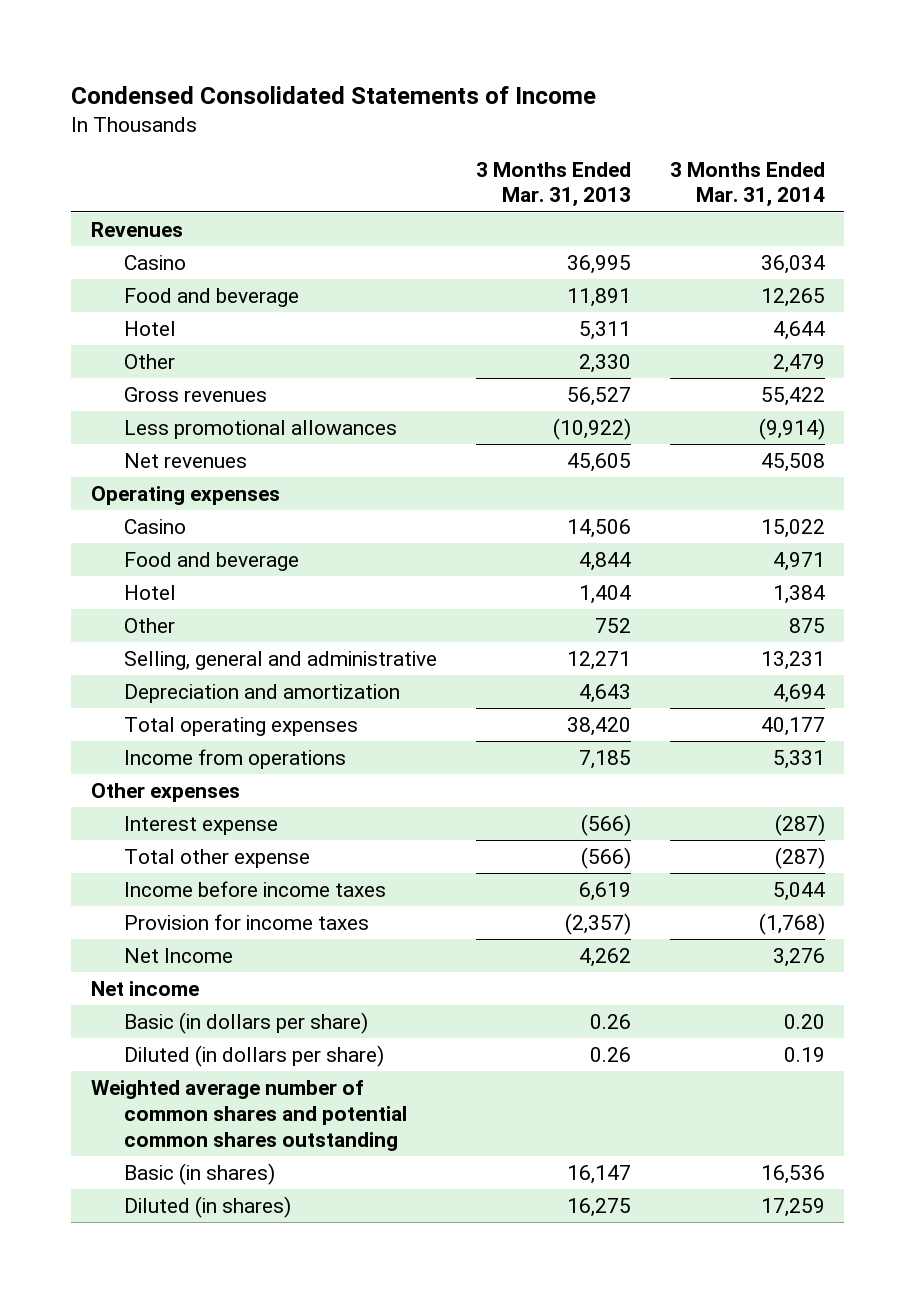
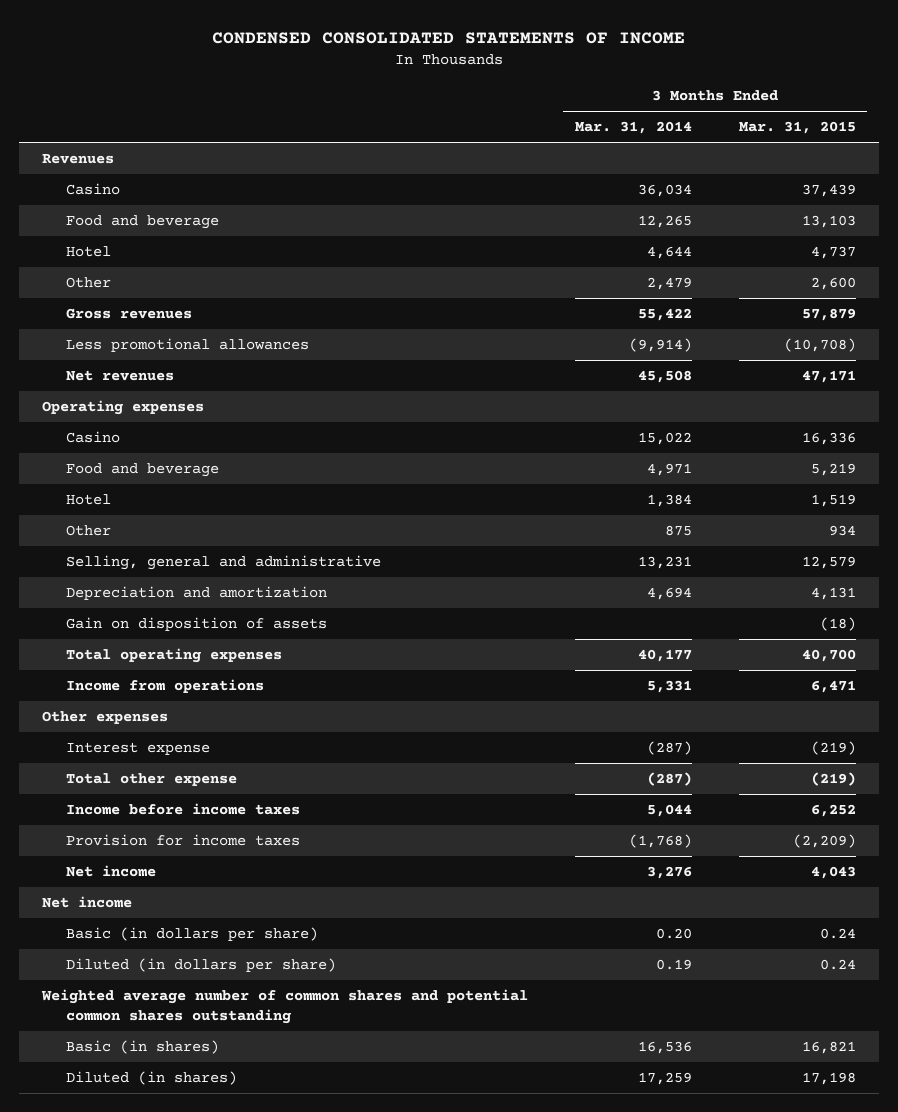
[71,85,597,104] Condensed Consolidated Statements of Income -> [212,32,686,45] CONDENSED CONSOLIDATED STATEMENTS OF INCOME
[475,161,631,208] 3 Months Ended Mar. 31, 2013 -> none
none -> [738,121,856,135] Mar. 31, 2015
none -> [65,617,327,632] Gain on disposition of assets
[123,947,233,963] Net Income -> [65,865,156,878] Net income

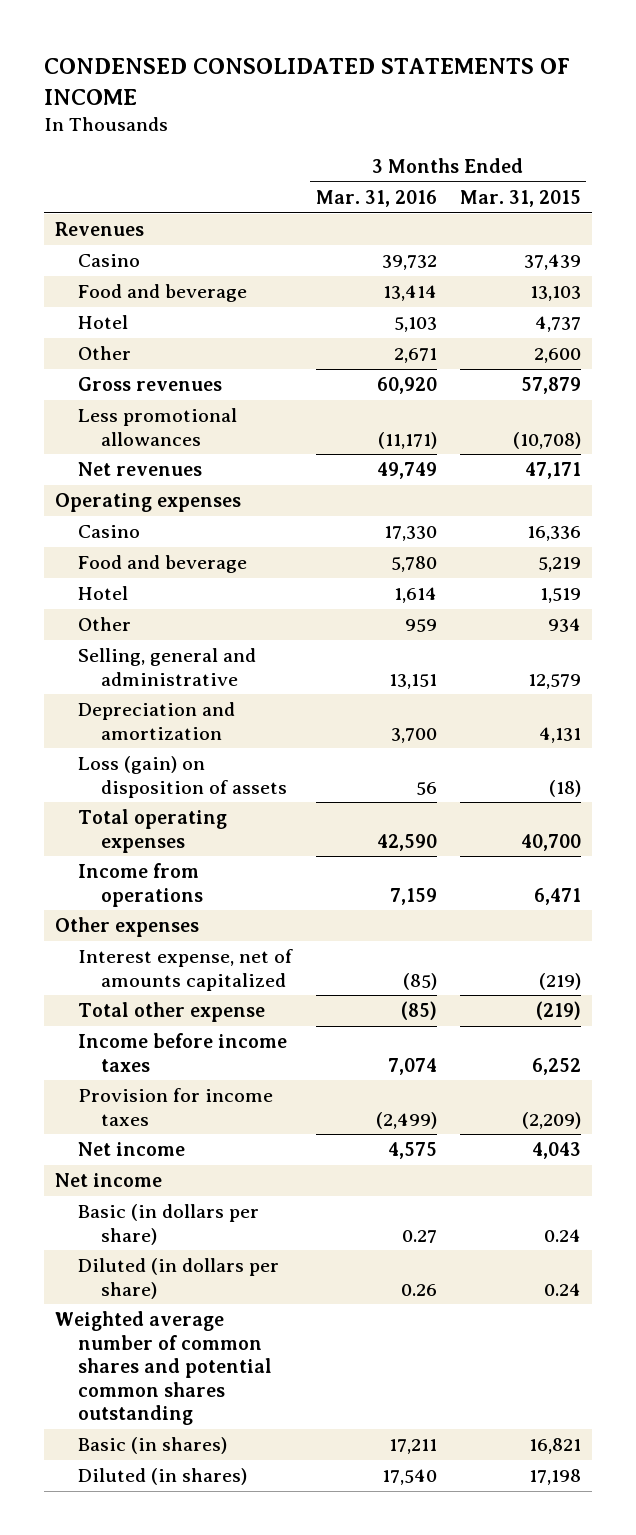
[575,121,693,135] Mar. 31, 2014 -> none
none -> [315,190,437,208] Mar. 31, 2016
[65,617,327,632] Gain on disposition of assets -> [78,756,288,798] Loss (gain) on disposition of assets
[65,742,210,756] Interest expense -> [78,949,294,991] Interest expense, net of amounts capitalized

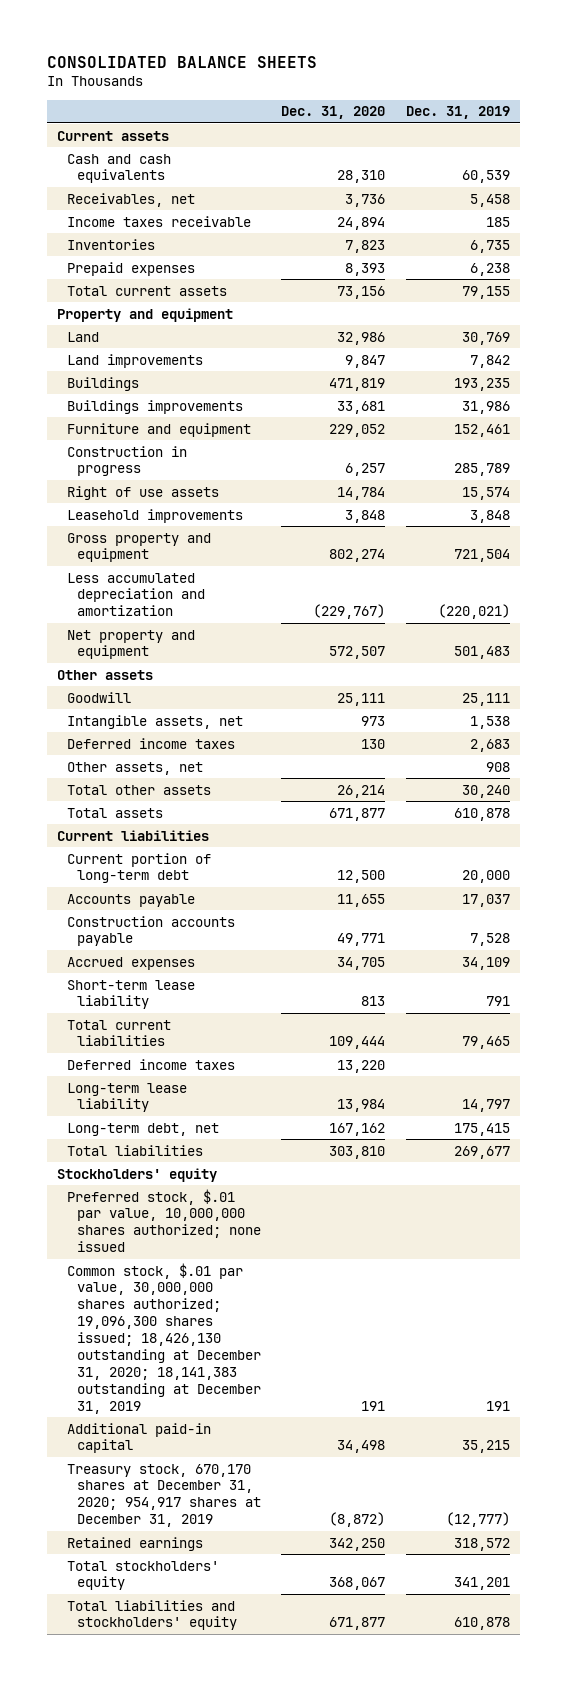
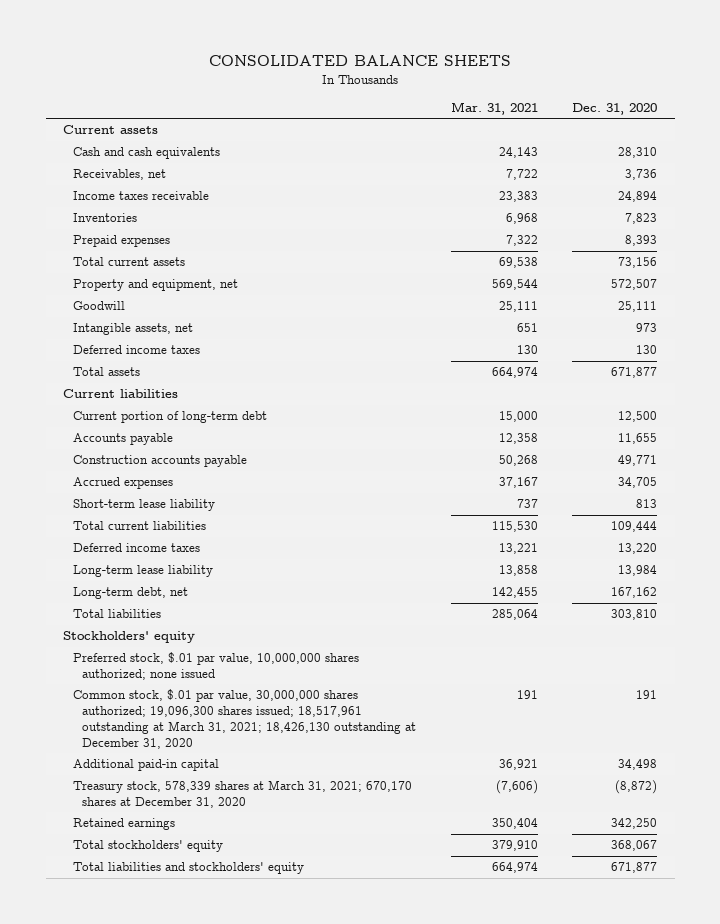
[405,106,510,120] Dec. 31, 2019 -> none
none -> [450,102,538,116] Mar. 31, 2021
[56,307,233,322] Property and equipment -> none
[67,331,100,342] Land -> none
[67,353,204,368] Land improvements -> none
[67,376,140,391] Buildings -> none
[67,399,244,414] Buildings improvements -> none
[67,422,252,437] Furniture and equipment -> none
[67,445,188,477] Construction in progress -> none
[67,485,220,500] Right of use assets -> none
[67,508,244,523] Leasehold improvements -> none
[67,532,212,563] Gross property and equipment -> none
[67,572,206,617] Less accumulated depreciation and amortization -> none
[56,669,153,680] Other assets -> none
[67,629,196,660] Net property and equipment -> [72,279,238,292] Property and equipment, net
[67,761,204,775] Other assets, net -> none
[67,784,212,795] Total other assets -> none
[67,1262,262,1414] Common stock, $.01 par value, 30,000,000 shares authorized; 19,096,300 shares issued; 18,426,130 outstanding at December 31, 2020; 18,141,383 outstanding at December 31, 2019 -> [72,689,417,750] Common stock, $.01 par value, 30,000,000 shares authorized; 19,096,300 shares issued; 18,517,961 outstanding at March 31, 2021; 18,426,130 outstanding at December 31, 2020
[67,1463,262,1528] Treasury stock, 670,170 shares at December 31, 2020; 954,917 shares at December 31, 2019 -> [72,780,412,809] Treasury stock, 578,339 shares at March 31, 2021; 670,170 shares at December 31, 2020

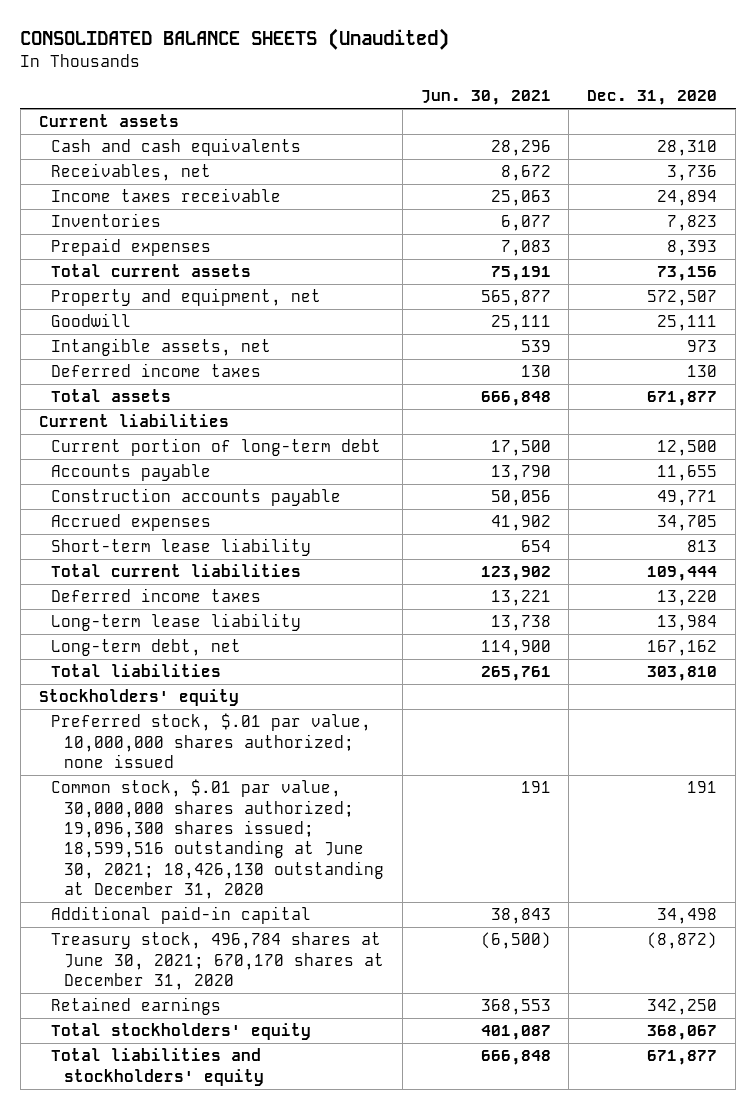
[209,55,512,67] CONSOLIDATED BALANCE SHEETS -> [20,28,450,51] CONSOLIDATED BALANCE SHEETS (Unaudited)
[450,102,538,116] Mar. 31, 2021 -> none
none -> [420,90,551,106] Jun. 30, 2021
[72,689,417,750] Common stock, $.01 par value, 30,000,000 shares authorized; 19,096,300 shares issued; 18,517,961 outstanding at March 31, 2021; 18,426,130 outstanding at December 31, 2020 -> [51,779,384,899] Common stock, $.01 par value, 30,000,000 shares authorized; 19,096,300 shares issued; 18,599,516 outstanding at June 30, 2021; 18,426,130 outstanding at December 31, 2020
[72,780,412,809] Treasury stock, 578,339 shares at March 31, 2021; 670,170 shares at December 31, 2020 -> [51,932,384,991] Treasury stock, 496,784 shares at June 30, 2021; 670,170 shares at December 31, 2020

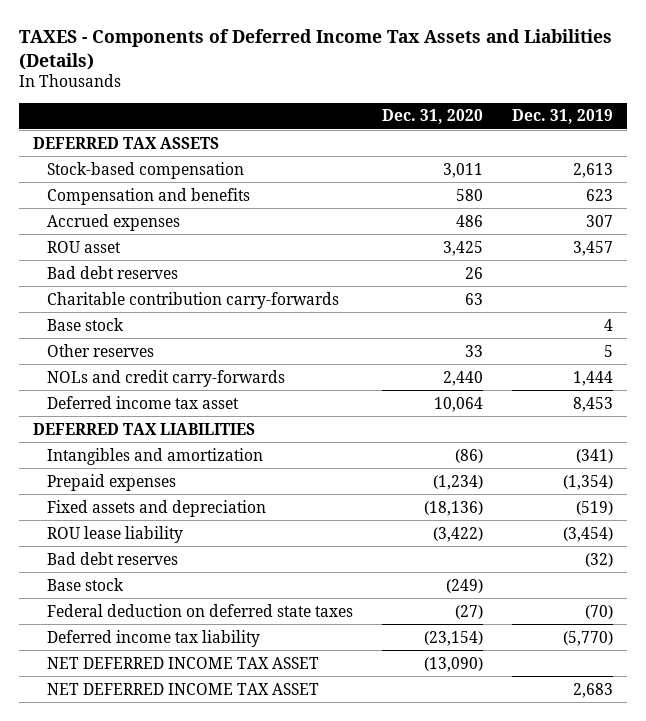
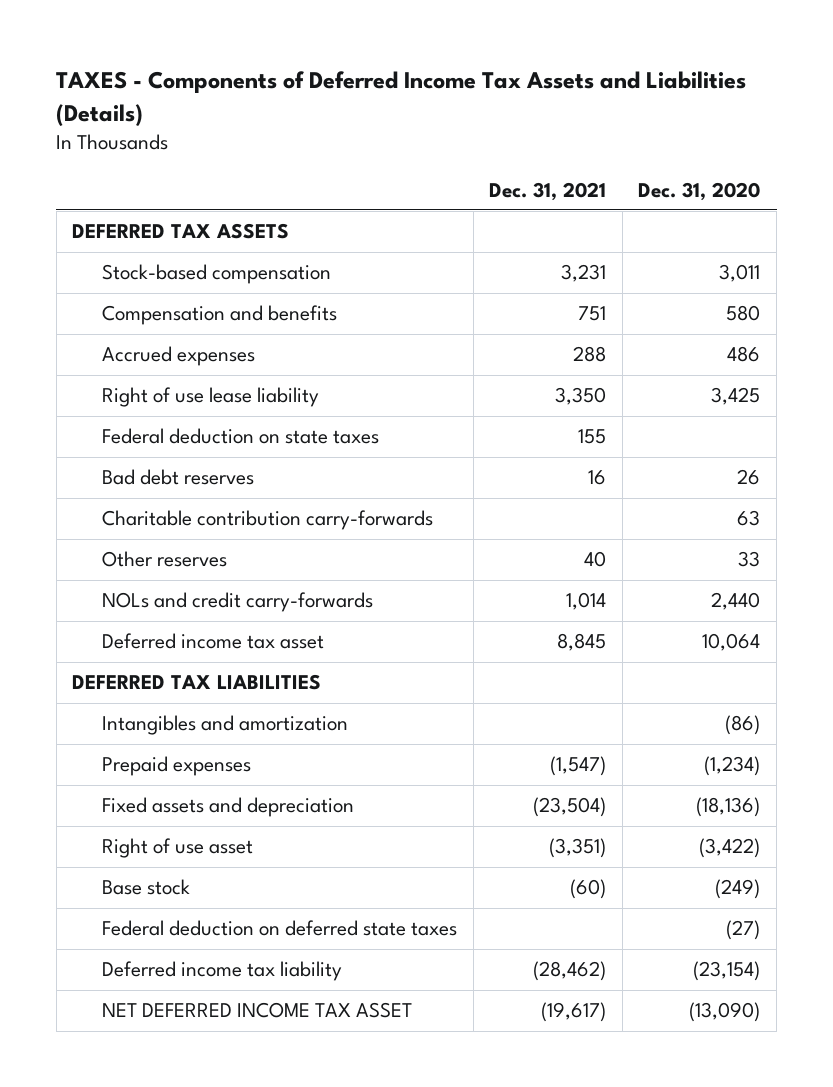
[511,109,613,125] Dec. 31, 2019 -> none
none -> [489,181,607,201] Dec. 31, 2021
[47,240,122,253] ROU asset -> [101,387,319,408] Right of use lease liability
none -> [101,428,379,445] Federal deduction on state taxes
[47,317,125,331] Base stock -> none
[47,551,179,565] Bad debt reserves -> none
[47,525,184,543] ROU lease liability -> [101,838,253,859] Right of use asset
[47,682,320,695] NET DEFERRED INCOME TAX ASSET -> none

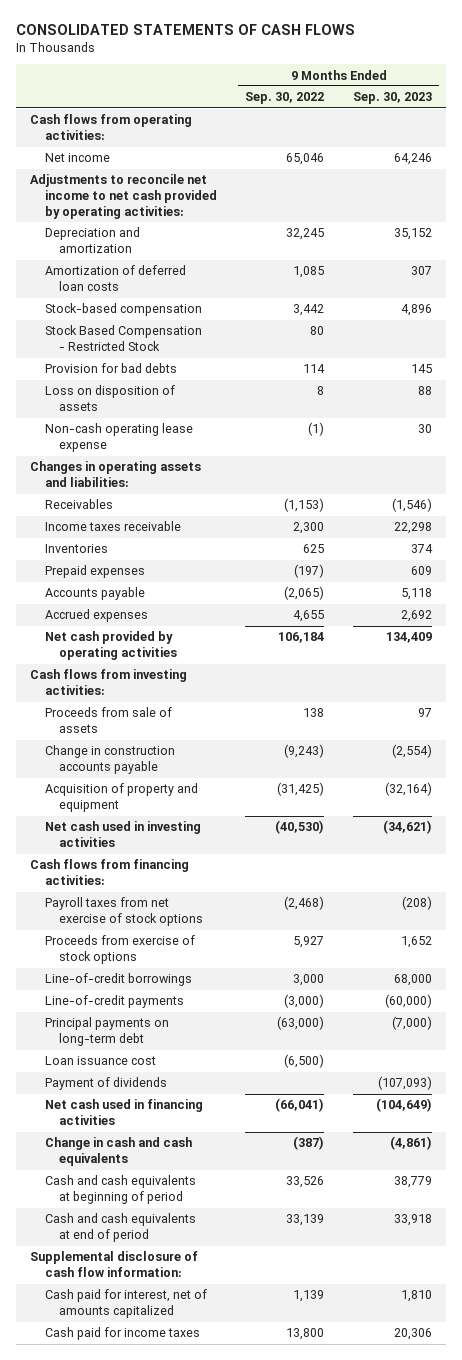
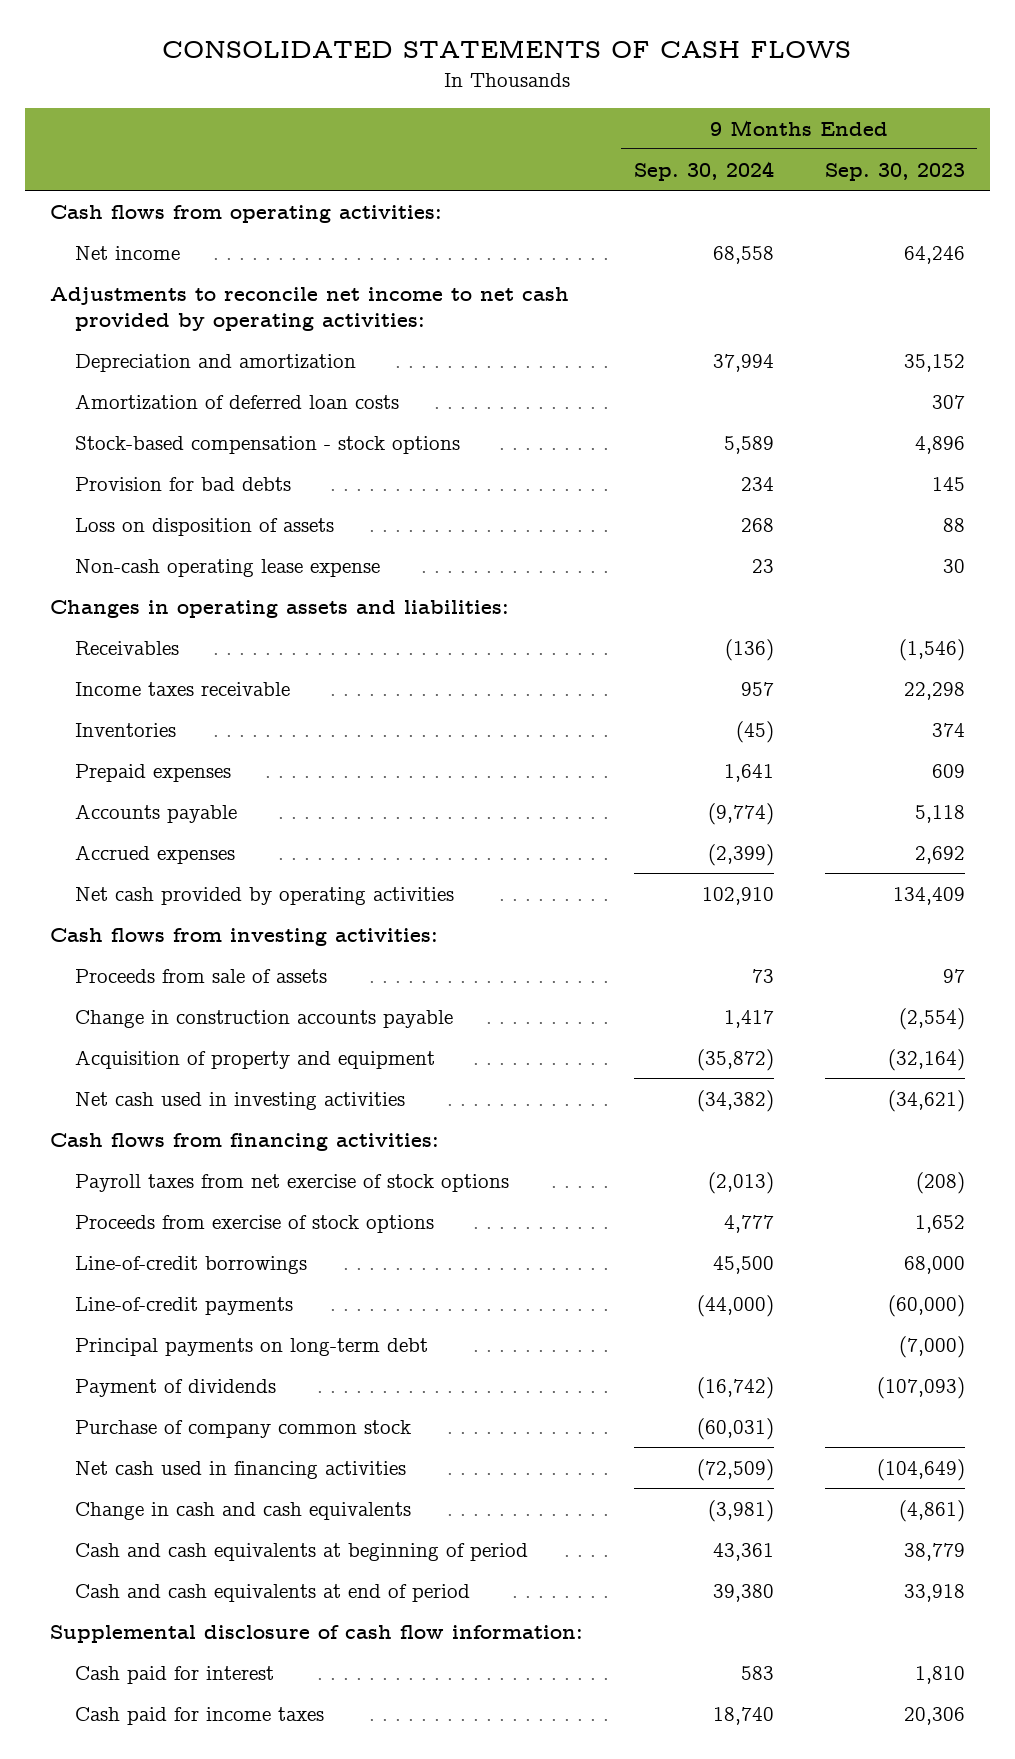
[245,92,325,105] Sep. 30, 2022 -> none
none -> [633,160,774,181] Sep. 30, 2024
[44,325,202,352] Stock Based Compensation - Restricted Stock -> none
[44,303,202,317] Stock-based compensation -> [74,435,460,454] Stock-based compensation - stock options
[44,1056,156,1066] Loan issuance cost -> none
none -> [74,1419,411,1438] Purchase of company common stock
[44,1289,207,1319] Cash paid for interest, net of amounts capitalized -> [74,1665,274,1684] Cash paid for interest

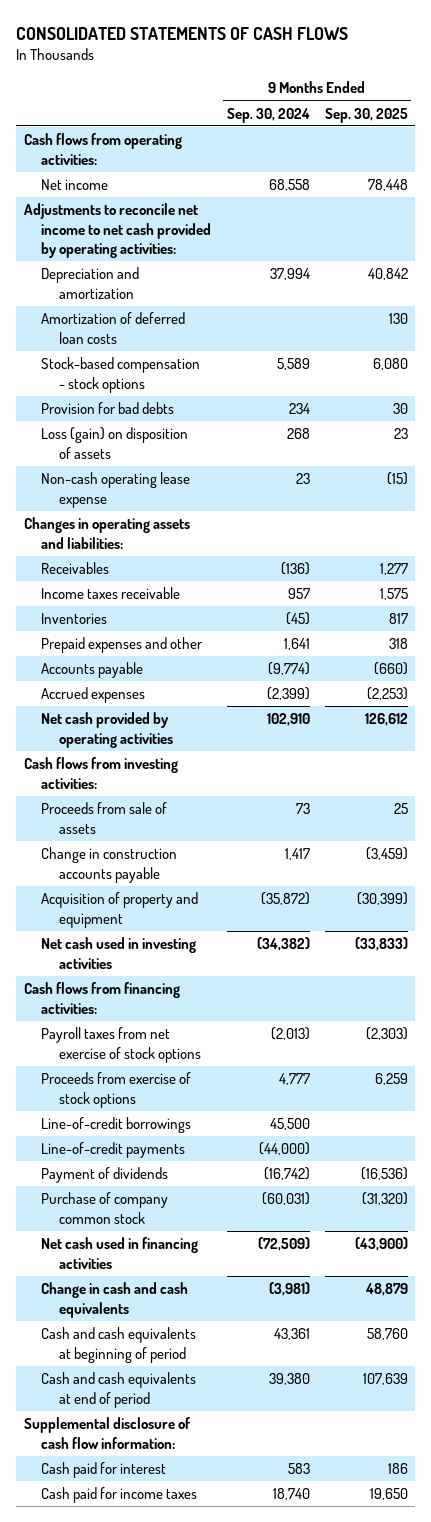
[824,162,965,181] Sep. 30, 2023 -> none
none -> [324,107,408,123] Sep. 30, 2025
[74,517,334,536] Loss on disposition of assets -> [41,427,189,459] Loss (gain) on disposition of assets
[74,763,231,782] Prepaid expenses -> [41,637,204,654] Prepaid expenses and other
[74,1337,428,1356] Principal payments on long-term debt -> none

